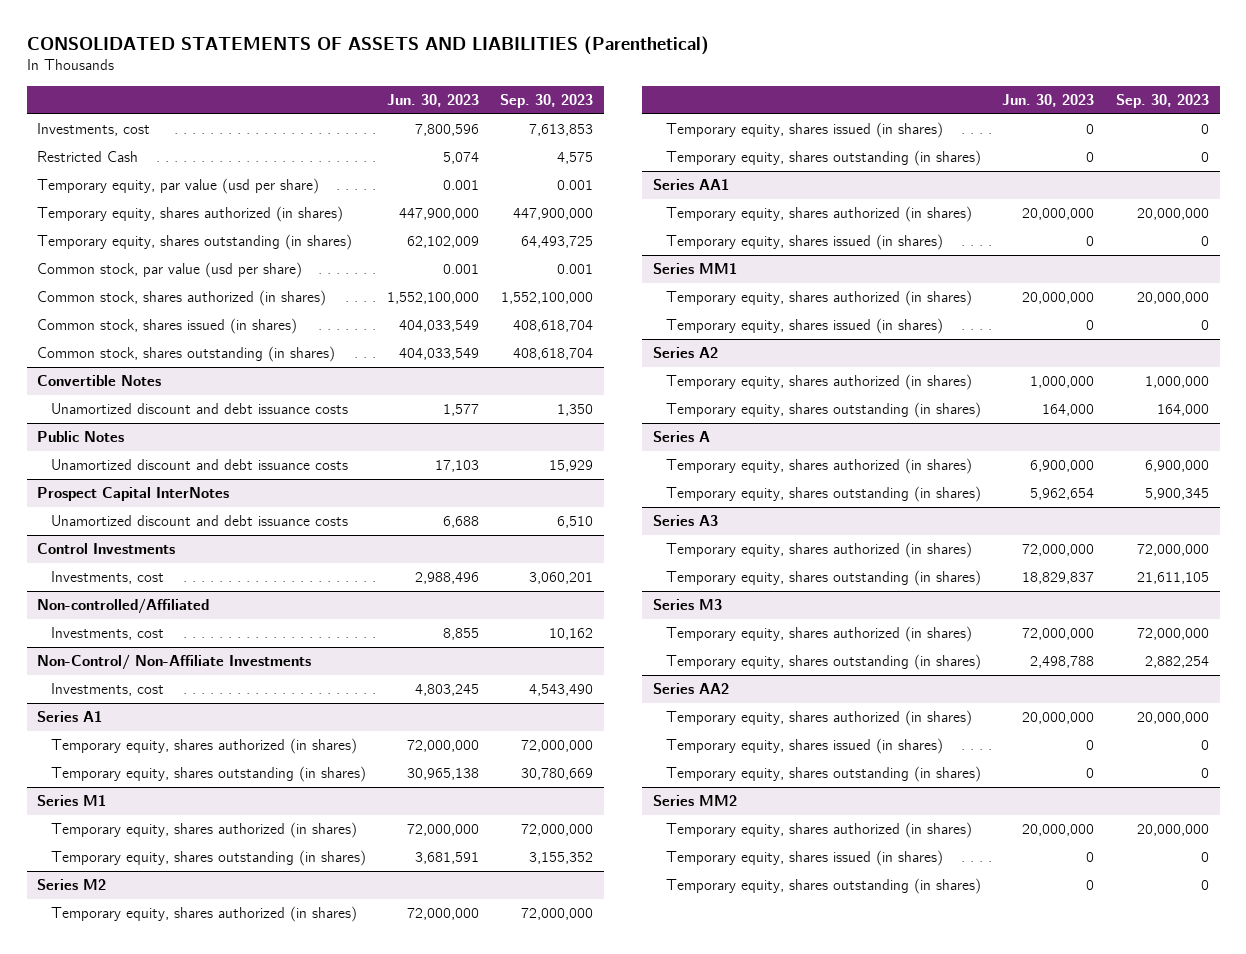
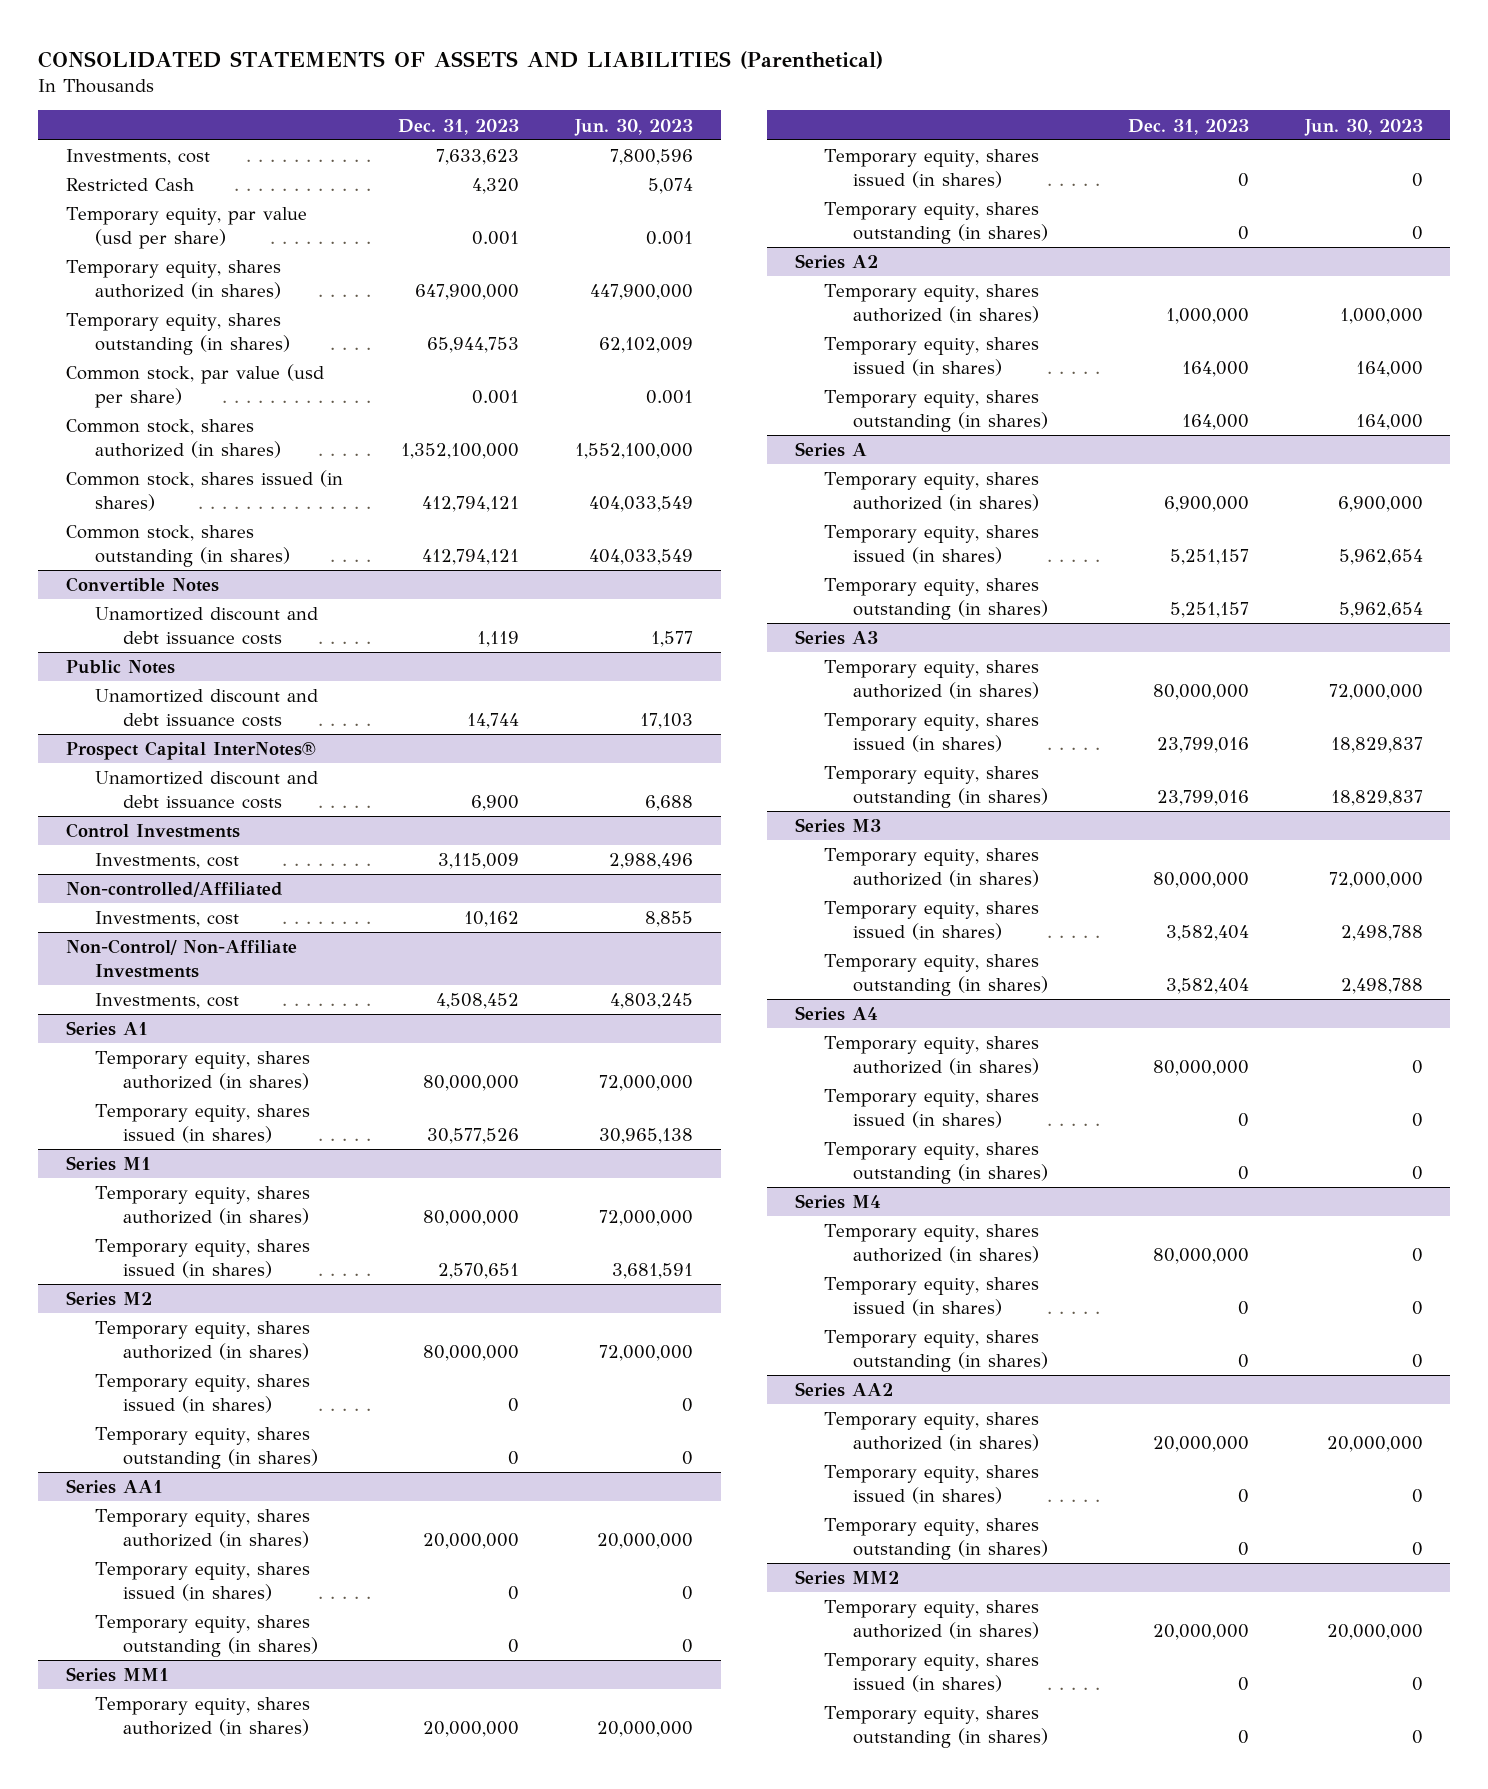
[500,93,594,108] Sep. 30, 2023 -> none
none -> [398,118,520,135] Dec. 31, 2023
[37,487,230,502] Prospect Capital InterNotes -> [65,741,316,761] Prospect Capital InterNotes®
[50,766,366,783] Temporary equity, shares outstanding (in shares) -> [94,1104,310,1143] Temporary equity, shares issued (in shares)
[50,850,366,867] Temporary equity, shares outstanding (in shares) -> [94,1239,310,1278] Temporary equity, shares issued (in shares)
none -> [94,1615,319,1657] Temporary equity, shares outstanding (in shares)
none -> [824,202,1048,244] Temporary equity, shares outstanding (in shares)
none -> [824,337,1040,376] Temporary equity, shares issued (in shares)
none -> [824,525,1040,564] Temporary equity, shares issued (in shares)
none -> [824,713,1040,752] Temporary equity, shares issued (in shares)
none -> [824,901,1040,940] Temporary equity, shares issued (in shares)
none -> [795,1006,879,1022] Series A4
none -> [824,1036,1040,1075] Temporary equity, shares authorized (in shares)
none -> [824,1089,1040,1128] Temporary equity, shares issued (in shares)
none -> [824,1142,1048,1184] Temporary equity, shares outstanding (in shares)
none -> [795,1194,882,1210] Series M4
none -> [824,1224,1040,1263] Temporary equity, shares authorized (in shares)
none -> [824,1277,1040,1316] Temporary equity, shares issued (in shares)
none -> [824,1330,1048,1372] Temporary equity, shares outstanding (in shares)

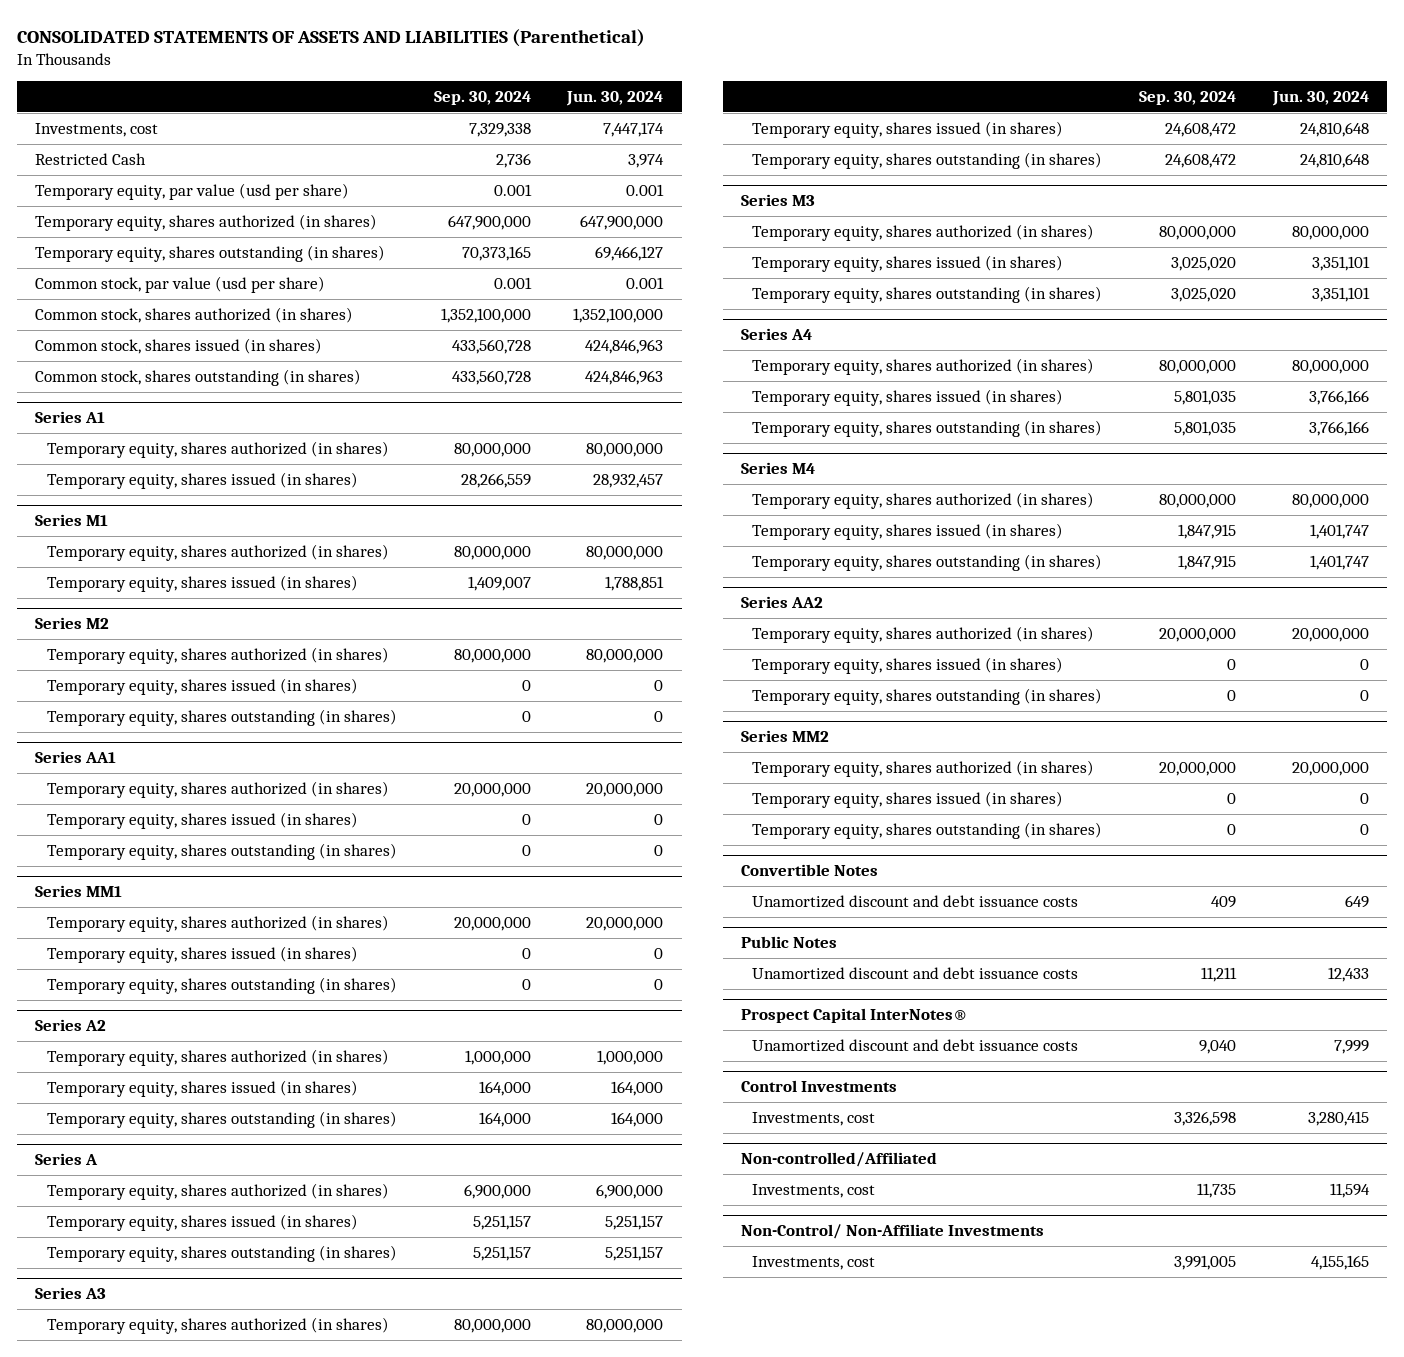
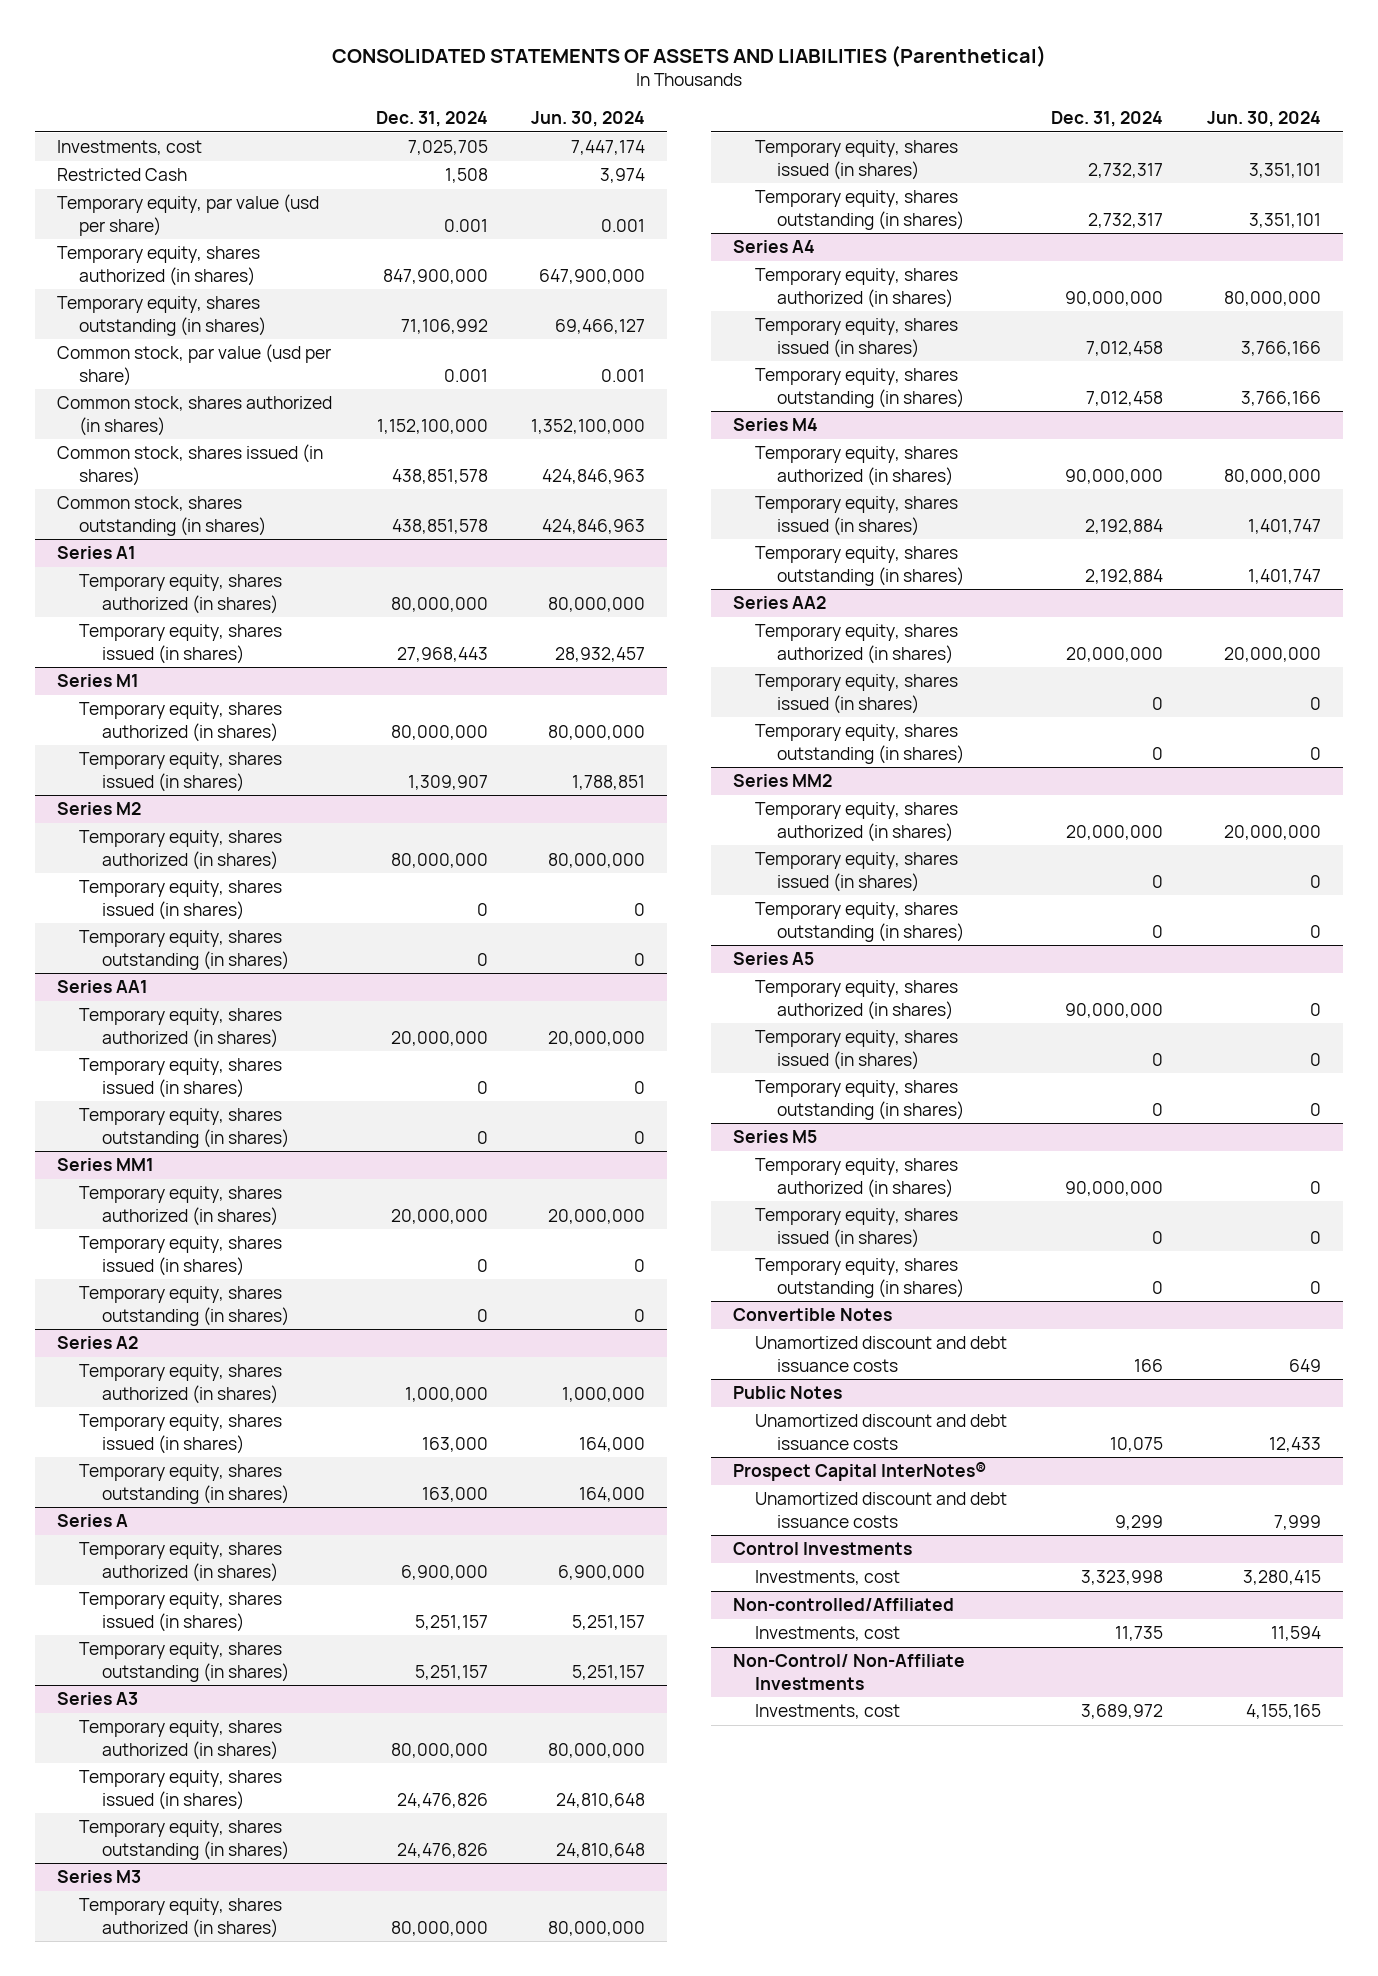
[433,90,531,105] Sep. 30, 2024 -> none
none -> [375,111,488,128] Dec. 31, 2024
none -> [732,952,814,966] Series A5
none -> [755,980,959,1020] Temporary equity, shares authorized (in shares)
none -> [755,1030,959,1070] Temporary equity, shares issued (in shares)
none -> [755,1080,965,1120] Temporary equity, shares outstanding (in shares)
none -> [732,1130,817,1144] Series M5
none -> [755,1158,959,1198] Temporary equity, shares authorized (in shares)
none -> [755,1208,959,1248] Temporary equity, shares issued (in shares)
none -> [755,1258,965,1298] Temporary equity, shares outstanding (in shares)

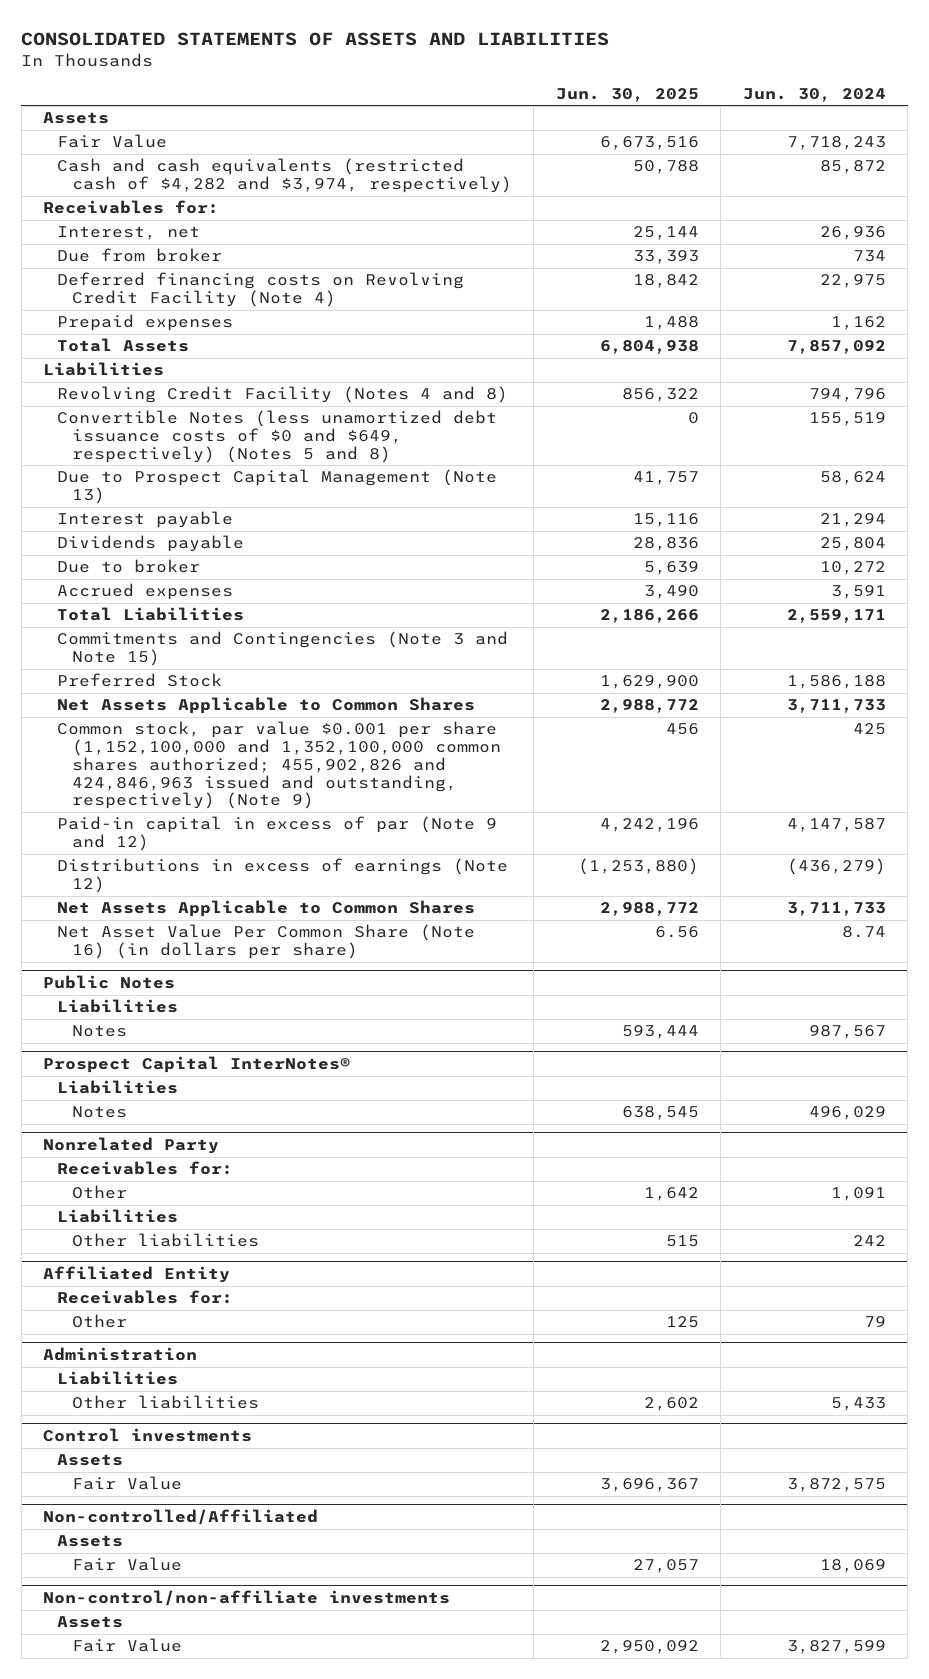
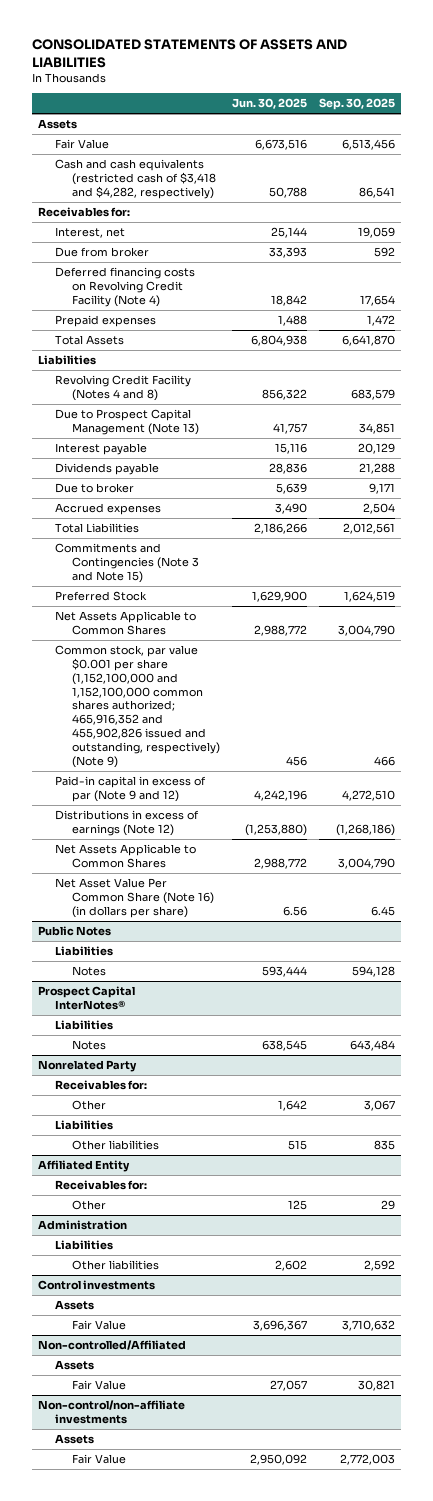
[742,87,886,102] Jun. 30, 2024 -> none
none -> [318,98,395,111] Sep. 30, 2025
[57,158,512,194] Cash and cash equivalents (restricted cash of $4,282 and $3,974, respectively) -> [54,159,216,199] Cash and cash equivalents (restricted cash of $3,418 and $4,282, respectively)
[57,410,498,463] Convertible Notes (less unamortized debt issuance costs of $0 and $649, respectively) (Notes 5 and 8) -> none
[57,721,501,810] Common stock, par value $0.001 per share (1,152,100,000 and 1,352,100,000 common shares authorized; 455,902,826 and 424,846,963 issued and outstanding, respectively) (Note 9) -> [54,645,220,768] Common stock, par value $0.001 per share (1,152,100,000 and 1,152,100,000 common shares authorized; 465,916,352 and 455,902,826 issued and outstanding, respectively) (Note 9)

